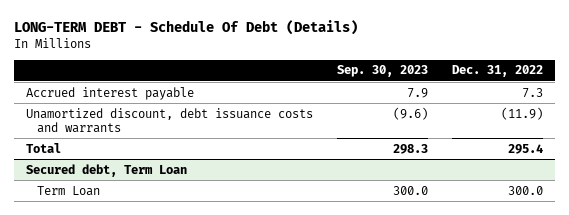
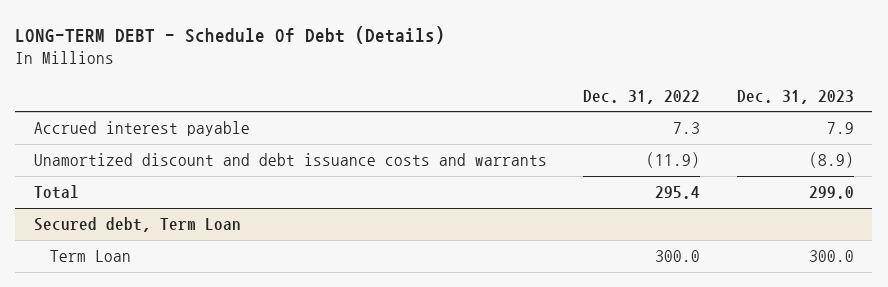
[337,65,429,78] Sep. 30, 2023 -> none
none -> [737,89,855,104] Dec. 31, 2023
[25,107,313,133] Unamortized discount, debt issuance costs and warrants -> [33,153,547,167] Unamortized discount and debt issuance costs and warrants

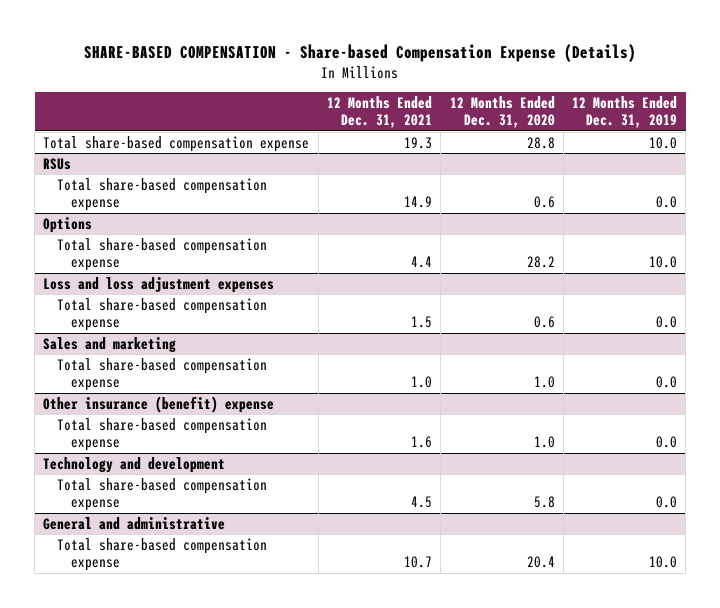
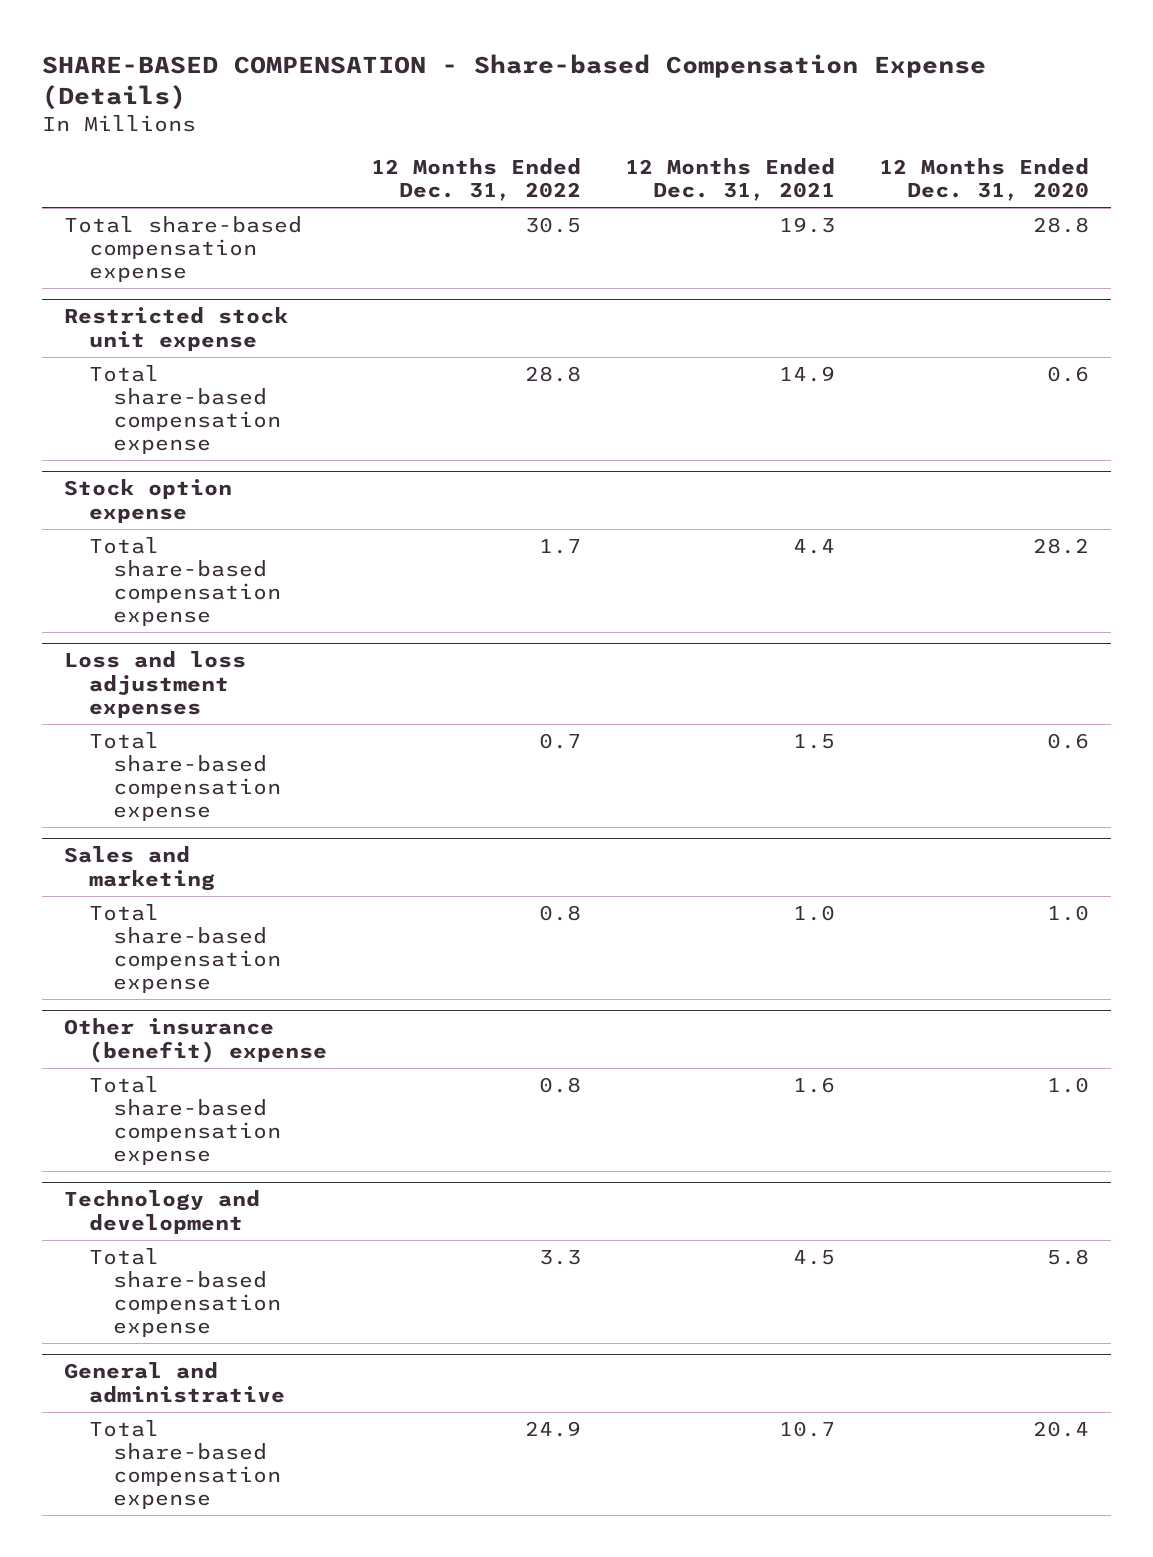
[572,96,678,129] 12 Months Ended Dec. 31, 2019 -> none
none -> [370,158,581,202] 12 Months Ended Dec. 31, 2022
[43,157,72,170] RSUs -> [64,307,289,351] Restricted stock unit expense
[43,216,93,233] Options -> [64,479,233,523] Stock option expense

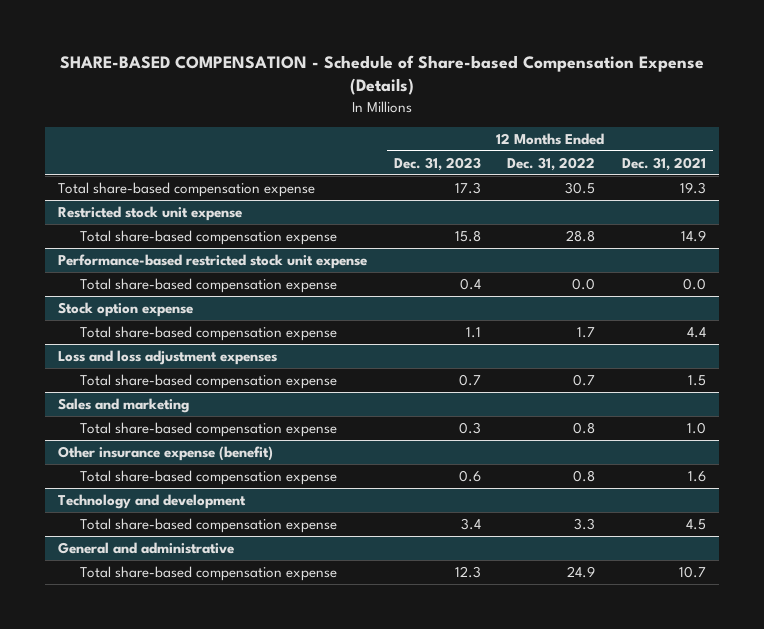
[42,54,987,110] SHARE-BASED COMPENSATION - Share-based Compensation Expense (Details) -> [59,55,704,96] SHARE-BASED COMPENSATION - Schedule of Share-based Compensation Expense (Details)
[878,158,1089,202] 12 Months Ended Dec. 31, 2020 -> none
none -> [393,156,481,171] Dec. 31, 2023
none -> [58,253,368,269] Performance-based restricted stock unit expense
none -> [79,277,337,293] Total share-based compensation expense
[64,1018,327,1063] Other insurance (benefit) expense -> [58,445,274,461] Other insurance expense (benefit)

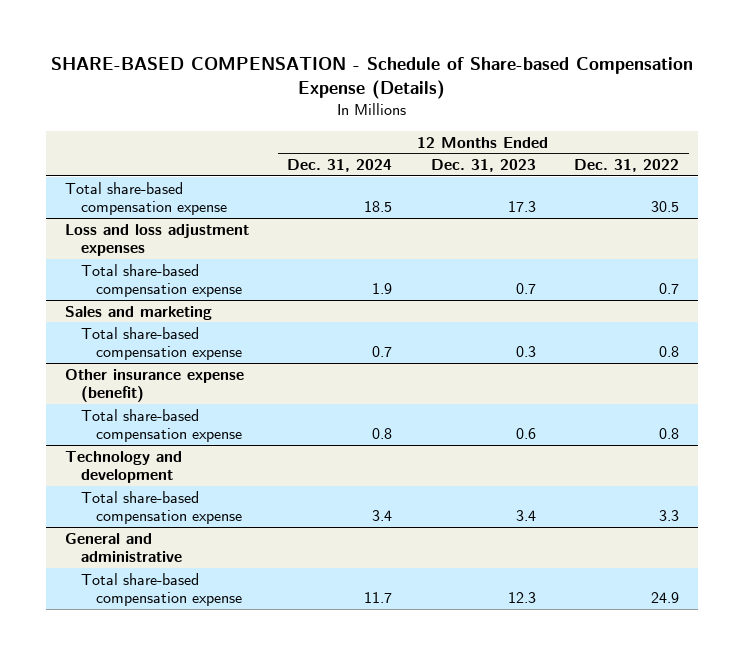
[621,156,706,171] Dec. 31, 2021 -> none
none -> [287,159,393,173] Dec. 31, 2024
[58,205,243,221] Restricted stock unit expense -> none
[79,229,337,245] Total share-based compensation expense -> none
[58,253,368,269] Performance-based restricted stock unit expense -> none
[79,277,337,293] Total share-based compensation expense -> none
[58,301,194,317] Stock option expense -> none
[79,325,337,341] Total share-based compensation expense -> none

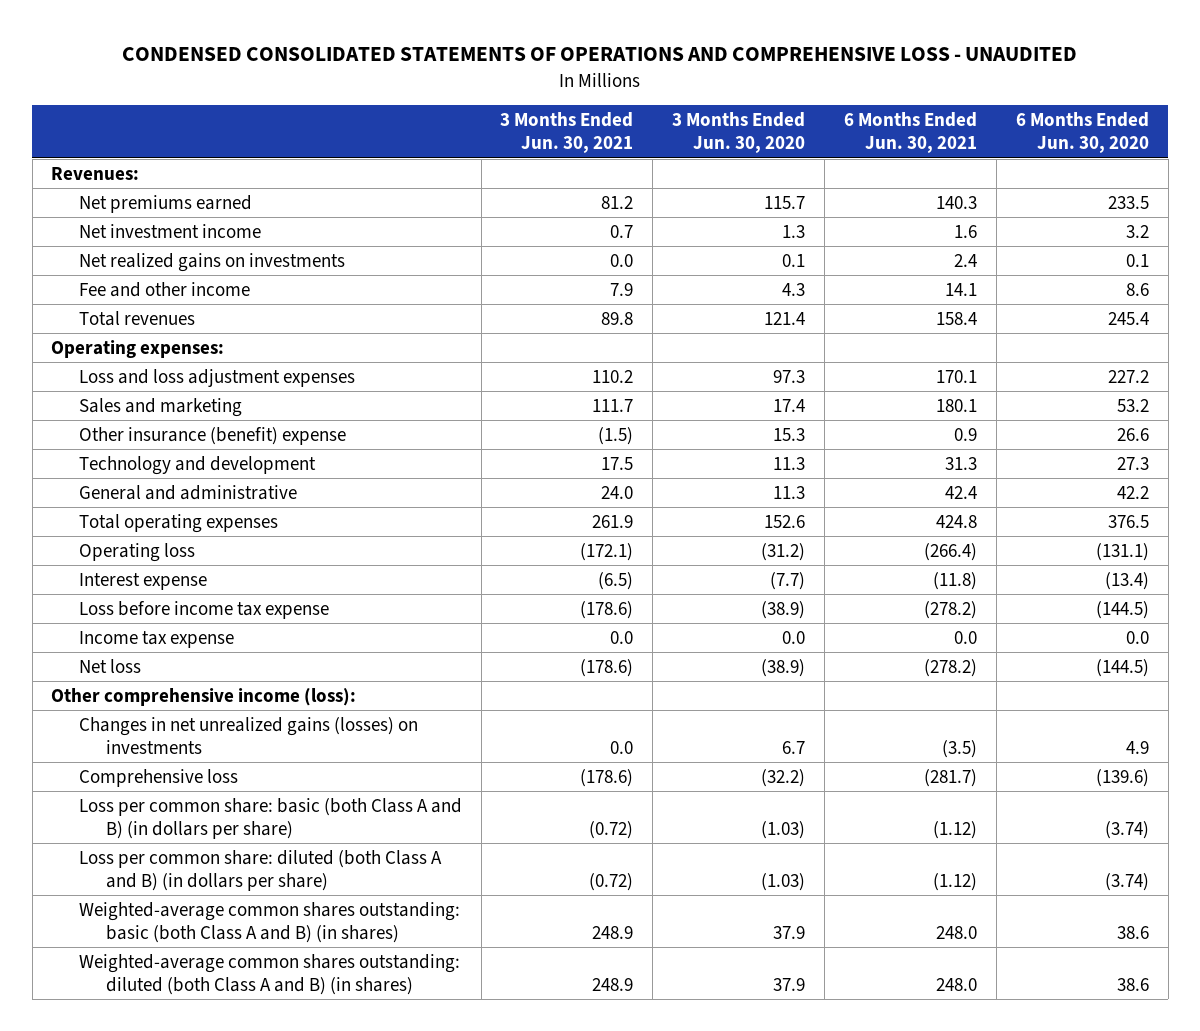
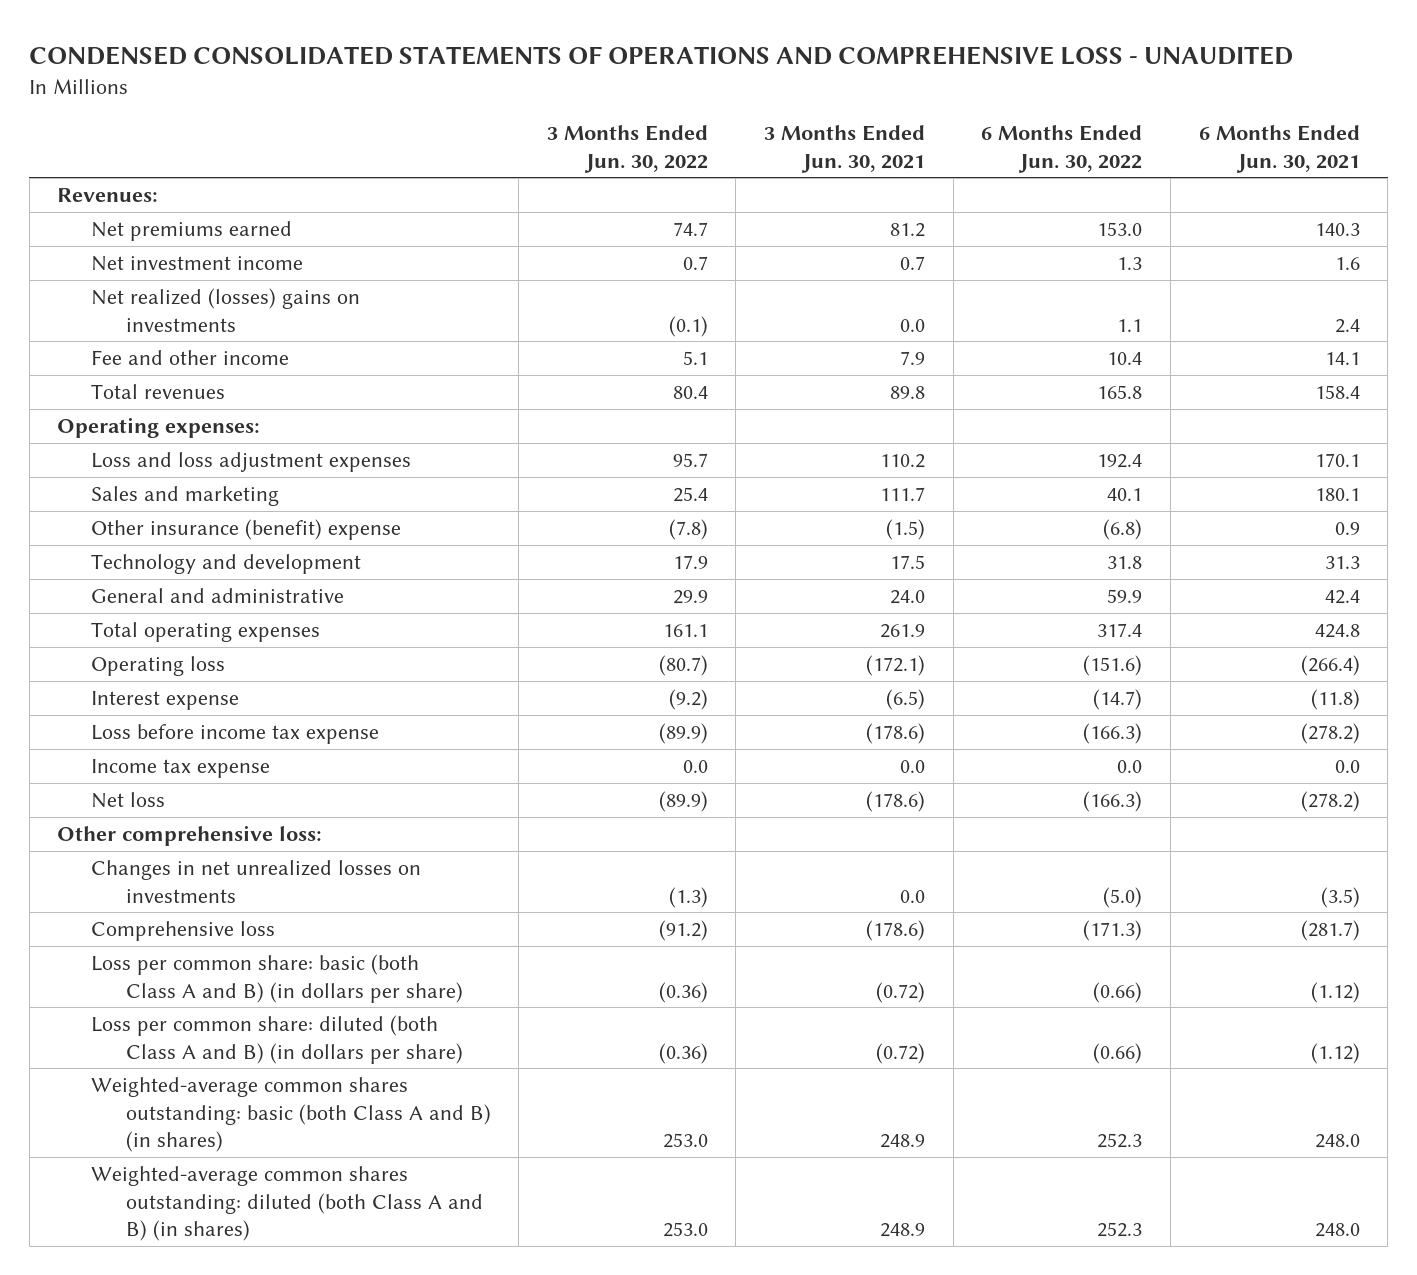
[672,112,806,154] 3 Months Ended Jun. 30, 2020 -> none
[1015,112,1149,154] 6 Months Ended Jun. 30, 2020 -> none
none -> [546,125,708,173] 3 Months Ended Jun. 30, 2022
none -> [981,125,1143,173] 6 Months Ended Jun. 30, 2022
[78,252,345,272] Net realized gains on investments -> [91,288,361,332] Net realized (losses) gains on investments
[51,687,357,706] Other comprehensive income (loss): -> [57,825,323,847] Other comprehensive loss:
[78,716,418,755] Changes in net unrealized gains (losses) on investments -> [91,860,422,903] Changes in net unrealized losses on investments

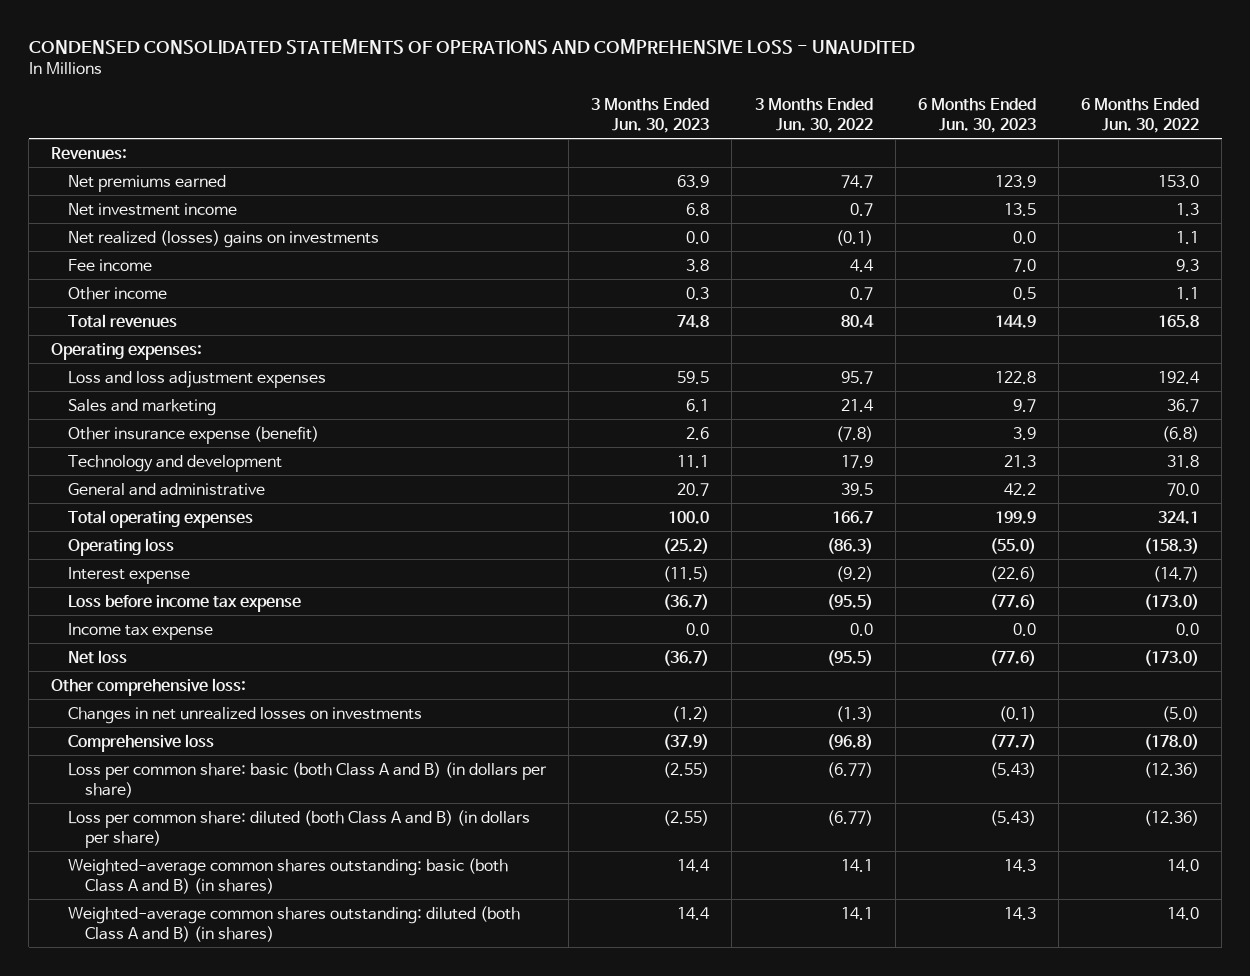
[764,125,926,173] 3 Months Ended Jun. 30, 2021 -> none
[1198,125,1360,173] 6 Months Ended Jun. 30, 2021 -> none
none -> [591,97,710,133] 3 Months Ended Jun. 30, 2023
none -> [917,97,1036,133] 6 Months Ended Jun. 30, 2023
none -> [68,258,153,271] Fee income
[91,350,290,366] Fee and other income -> [68,286,168,300] Other income
[682,351,708,366] 5.1 -> [849,286,873,300] 0.7
[1107,352,1143,366] 10.4 -> [1176,286,1200,300] 1.1
[672,487,708,503] 25.4 -> [840,398,874,412] 21.4
[1107,488,1143,502] 40.1 -> [1167,398,1200,412] 36.7
[91,519,402,541] Other insurance (benefit) expense -> [68,425,320,444] Other insurance expense (benefit)
[672,590,708,605] 29.9 -> [840,482,873,496] 39.5
[1107,589,1143,604] 59.9 -> [1167,482,1200,496] 70.0
[662,624,708,638] 161.1 -> [831,510,873,524] 166.7
[1097,623,1143,638] 317.4 -> [1158,510,1200,524] 324.1
[658,655,708,677] (80.7) -> [826,537,873,554] (86.3)
[1083,655,1143,677] (151.6) -> [1144,537,1200,554] (158.3)
[658,723,708,745] (89.9) -> [826,593,873,610] (95.5)
[1083,723,1143,745] (166.3) -> [1144,593,1200,610] (173.0)
[658,791,708,813] (89.9) -> [826,649,873,666] (95.5)
[1083,791,1143,813] (166.3) -> [1144,649,1200,666] (173.0)
[658,920,708,942] (91.2) -> [826,733,873,750] (96.8)
[1083,920,1143,942] (171.3) -> [1144,733,1200,750] (178.0)
[658,981,708,1003] (0.36) -> [826,761,873,778] (6.77)
[1093,981,1143,1003] (0.66) -> [1144,761,1200,778] (12.36)
[658,1042,708,1064] (0.36) -> [826,809,873,826] (6.77)
[1093,1042,1143,1064] (0.66) -> [1144,809,1200,826] (12.36)
[662,1133,708,1149] 253.0 -> [840,858,873,872] 14.1
[1097,1133,1143,1149] 252.3 -> [1167,858,1200,872] 14.0
[662,1222,708,1238] 253.0 -> [840,906,873,920] 14.1
[1097,1222,1143,1238] 252.3 -> [1167,906,1200,920] 14.0

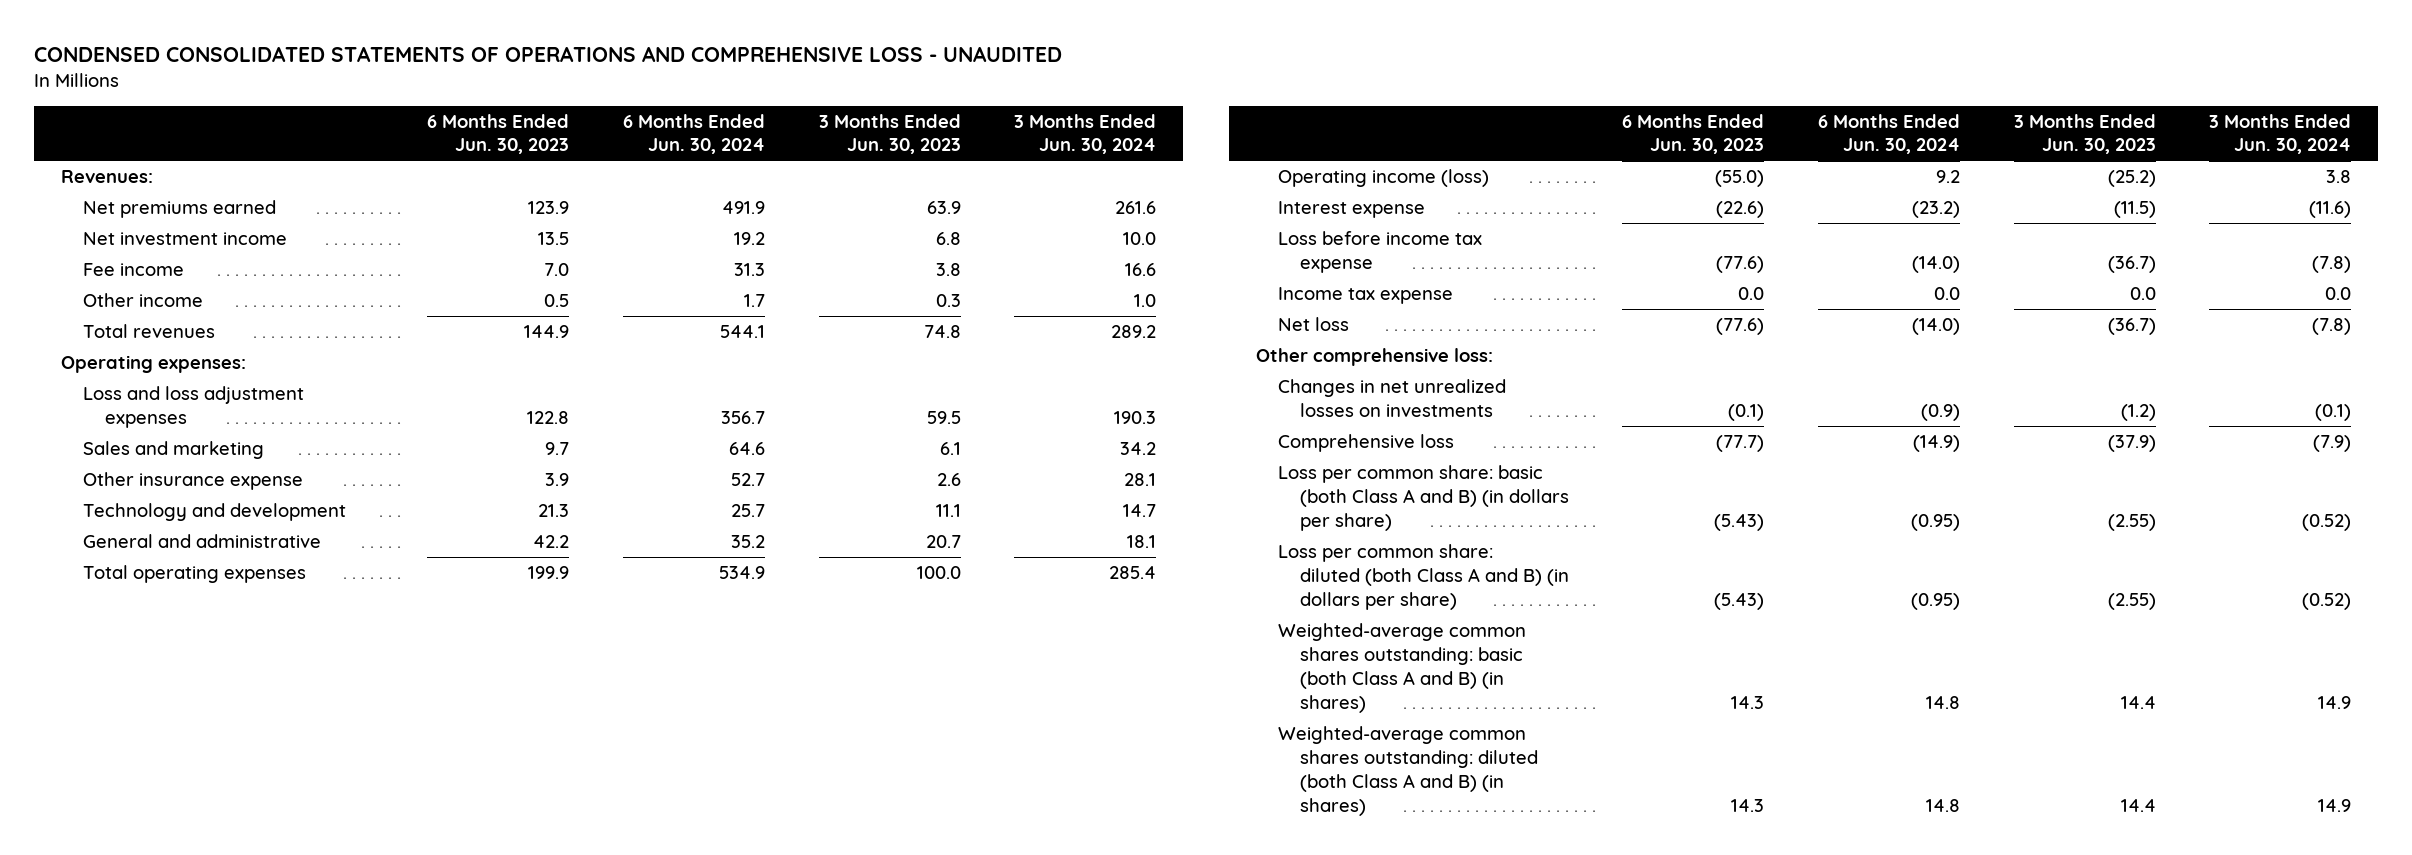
[754,97,873,133] 3 Months Ended Jun. 30, 2022 -> none
[1081,97,1200,133] 6 Months Ended Jun. 30, 2022 -> none
none -> [622,113,765,155] 6 Months Ended Jun. 30, 2024
none -> [1014,113,1157,155] 3 Months Ended Jun. 30, 2024
[68,229,380,248] Net realized (losses) gains on investments -> none
[68,425,320,444] Other insurance expense (benefit) -> [82,471,303,490] Other insurance expense
[68,537,175,556] Operating loss -> [1277,168,1489,187] Operating income (loss)

